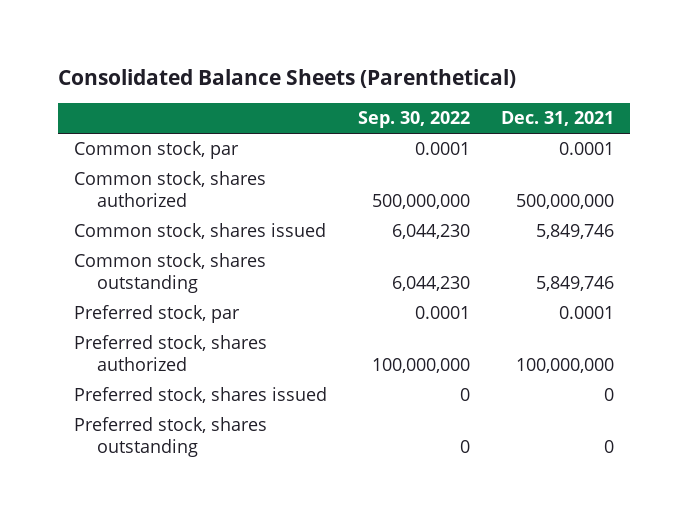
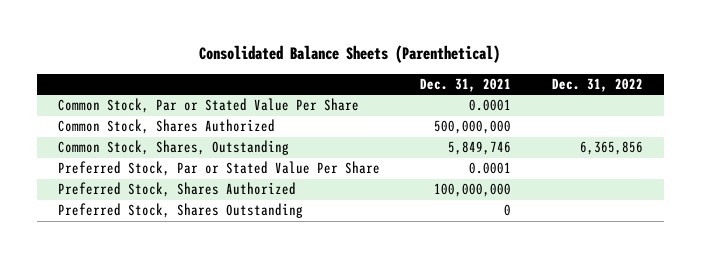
[357,111,470,129] Sep. 30, 2022 -> none
none -> [552,78,644,93] Dec. 31, 2022
[73,223,326,240] Common stock, shares issued -> none
[73,387,327,404] Preferred stock, shares issued -> none
[73,141,239,160] Common stock, par -> [57,98,359,114] Common Stock, Par or Stated Value Per Share
[73,171,266,208] Common stock, shares authorized -> [57,119,275,135] Common Stock, Shares Authorized
[73,253,266,294] Common stock, shares outstanding -> [57,140,289,156] Common Stock, Shares, Outstanding
[73,305,240,324] Preferred stock, par -> [57,161,380,177] Preferred Stock, Par or Stated Value Per Share
[73,335,267,372] Preferred stock, shares authorized -> [57,182,296,198] Preferred Stock, Shares Authorized
[73,417,267,458] Preferred stock, shares outstanding -> [57,203,303,219] Preferred Stock, Shares Outstanding

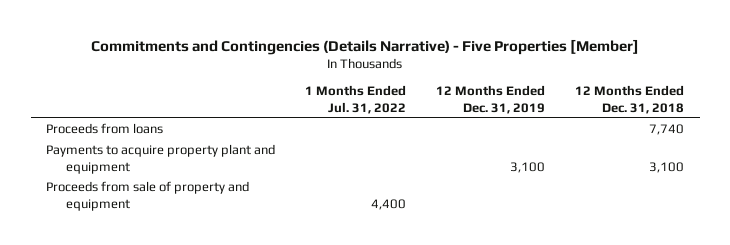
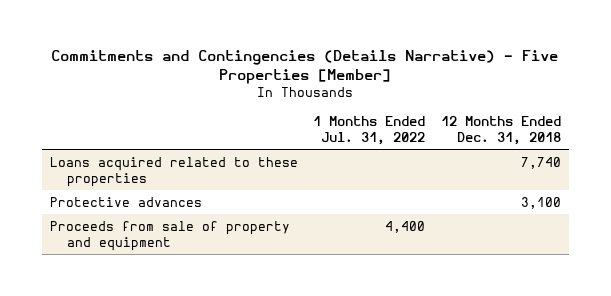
[436,85,546,114] 12 Months Ended Dec. 31, 2019 -> none
[45,123,163,135] Proceeds from loans -> [49,156,298,187] Loans acquired related to these properties
[45,144,275,174] Payments to acquire property plant and equipment -> [49,196,202,207] Protective advances

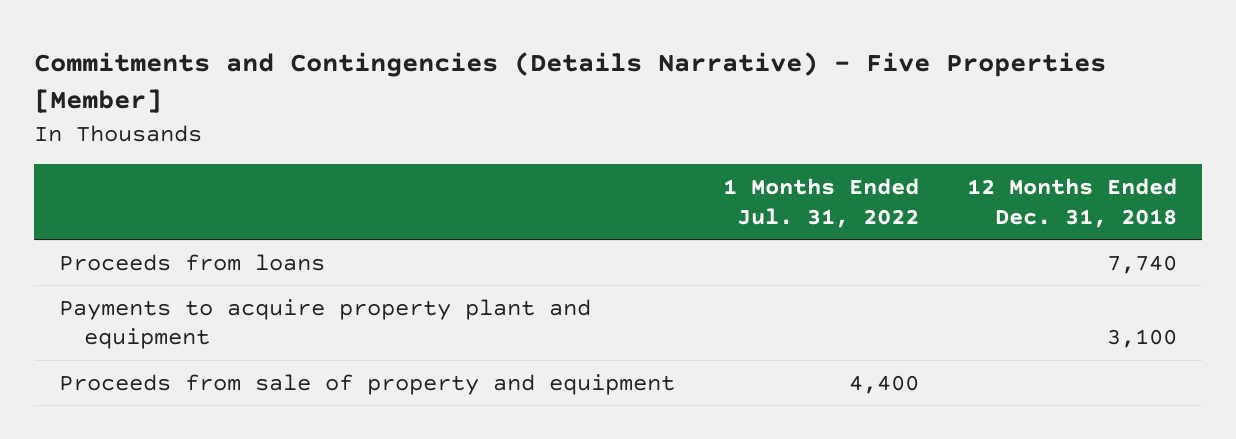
[49,156,298,187] Loans acquired related to these properties -> [58,253,325,271] Proceeds from loans
[49,196,202,207] Protective advances -> [58,298,591,350] Payments to acquire property plant and equipment

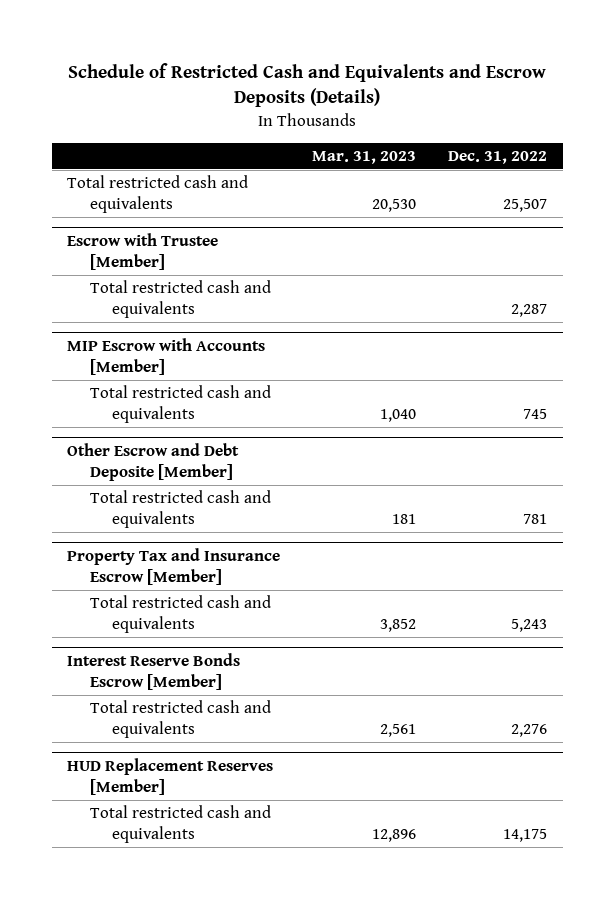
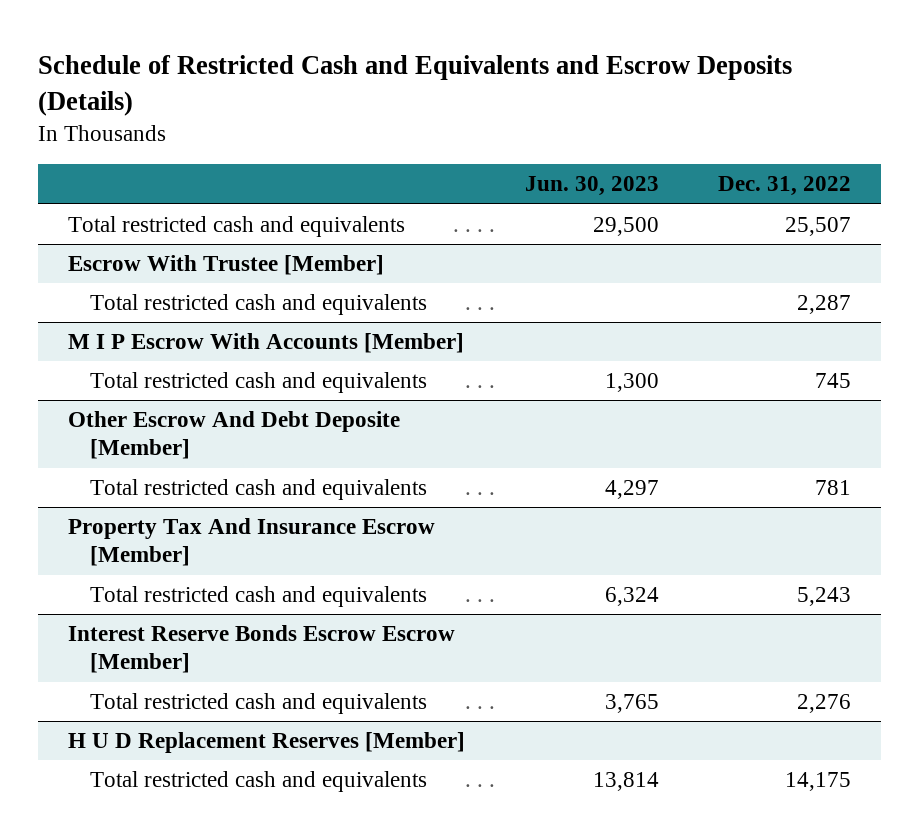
[312,150,417,164] Mar. 31, 2023 -> none
none -> [524,176,659,197] Jun. 30, 2023
[67,232,219,271] Escrow with Trustee [Member] -> [68,255,385,276] Escrow With Trustee [Member]
[67,337,266,376] MIP Escrow with Accounts [Member] -> [68,333,465,354] M I P Escrow With Accounts [Member]
[67,442,240,482] Other Escrow and Debt Deposite [Member] -> [68,411,401,460] Other Escrow And Debt Deposite [Member]
[67,547,281,586] Property Tax and Insurance Escrow [Member] -> [68,518,436,567] Property Tax And Insurance Escrow [Member]
[67,652,241,691] Interest Reserve Bonds Escrow [Member] -> [68,625,456,674] Interest Reserve Bonds Escrow Escrow [Member]
[67,757,274,796] HUD Replacement Reserves [Member] -> [68,732,466,754] H U D Replacement Reserves [Member]

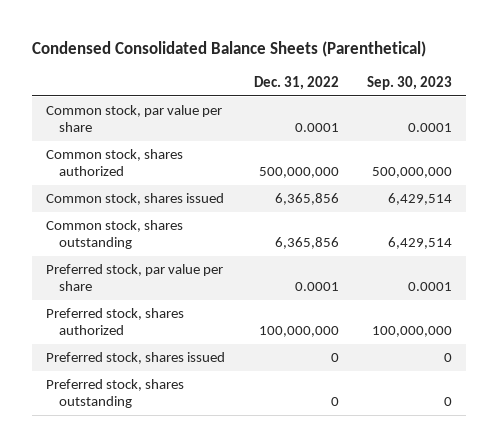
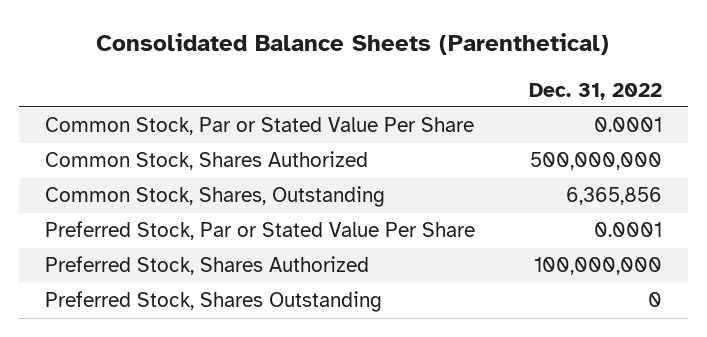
[32,41,427,58] Condensed Consolidated Balance Sheets (Parenthetical) -> [96,33,610,56] Consolidated Balance Sheets (Parenthetical)
[367,75,453,90] Sep. 30, 2023 -> none
[46,193,225,206] Common stock, shares issued -> none
[46,352,226,365] Preferred stock, shares issued -> none
[46,105,223,132] Common stock, par value per share -> [45,117,475,136] Common Stock, Par or Stated Value Per Share
[46,149,184,176] Common stock, shares authorized -> [45,151,369,171] Common Stock, Shares Authorized
[46,220,184,249] Common stock, shares outstanding -> [45,186,386,208] Common Stock, Shares, Outstanding
[46,264,224,291] Preferred stock, par value per share -> [45,221,476,241] Preferred Stock, Par or Stated Value Per Share
[46,308,185,335] Preferred stock, shares authorized -> [45,256,370,276] Preferred Stock, Shares Authorized
[46,379,185,408] Preferred stock, shares outstanding -> [45,291,383,313] Preferred Stock, Shares Outstanding

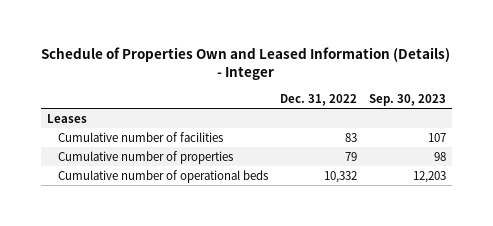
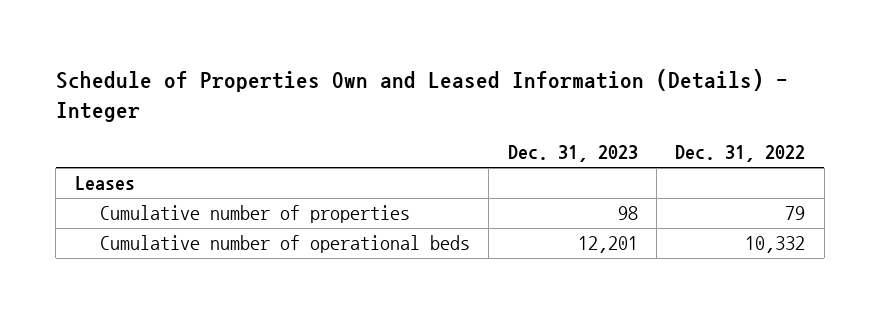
[368,93,446,106] Sep. 30, 2023 -> none
none -> [507,145,638,163] Dec. 31, 2023
[57,131,223,142] Cumulative number of facilities -> none

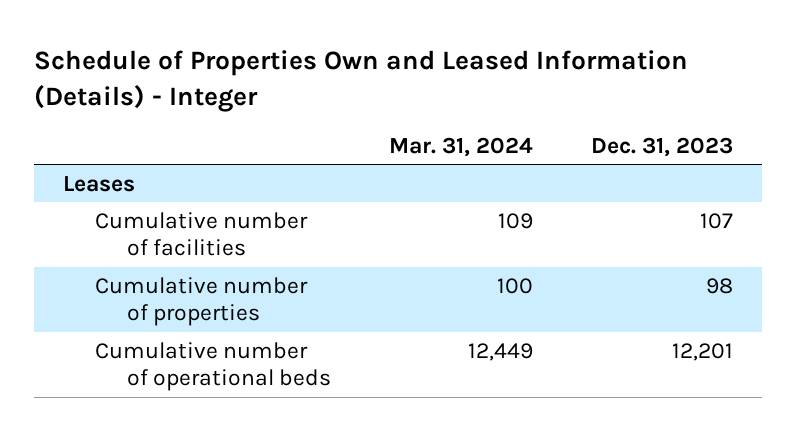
[675,145,806,163] Dec. 31, 2022 -> none
none -> [388,137,533,158] Mar. 31, 2024
none -> [94,211,308,257] Cumulative number of facilities

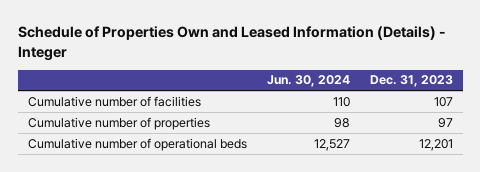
[388,137,533,158] Mar. 31, 2024 -> none
none -> [266,75,350,88] Jun. 30, 2024
[62,175,135,192] Leases -> none
[705,277,733,294] 98 -> [437,117,453,128] 97

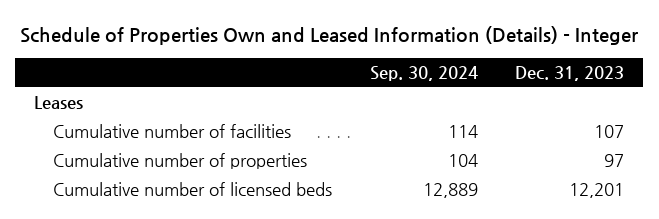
[266,75,350,88] Jun. 30, 2024 -> none
none -> [369,66,478,82] Sep. 30, 2024
none -> [34,96,84,110] Leases
[27,137,247,151] Cumulative number of operational beds -> [52,182,332,197] Cumulative number of licensed beds

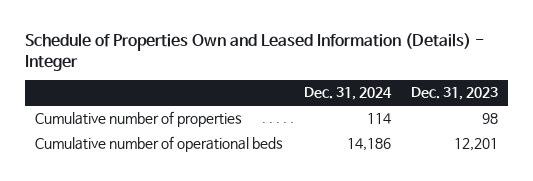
[369,66,478,82] Sep. 30, 2024 -> none
none -> [303,87,392,101] Dec. 31, 2024
[34,96,84,110] Leases -> none
[52,124,291,139] Cumulative number of facilities -> none
[604,154,625,168] 97 -> [481,113,498,125] 98
[52,182,332,197] Cumulative number of licensed beds -> [35,136,284,153] Cumulative number of operational beds

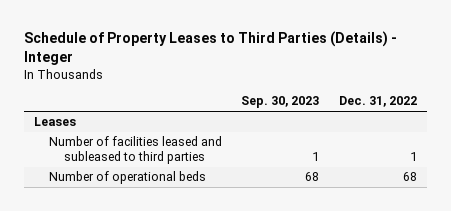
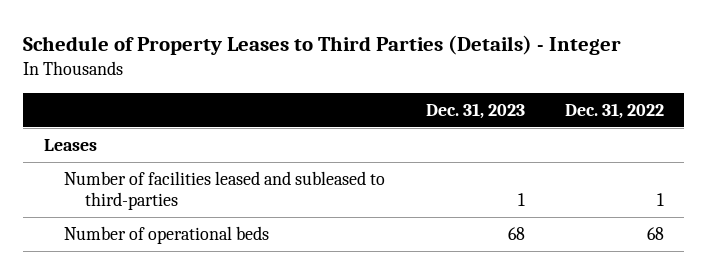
[241,96,320,109] Sep. 30, 2023 -> none
none -> [425,102,525,119] Dec. 31, 2023
[49,136,223,164] Number of facilities leased and subleased to third parties -> [64,170,386,210] Number of facilities leased and subleased to third-parties

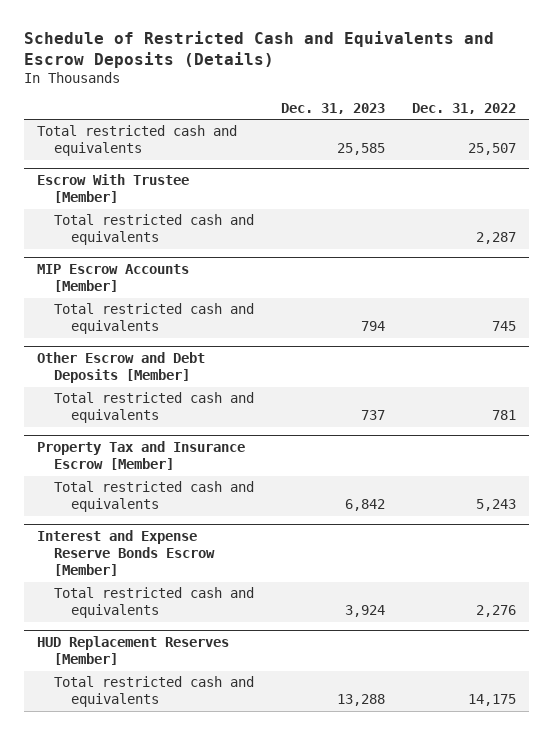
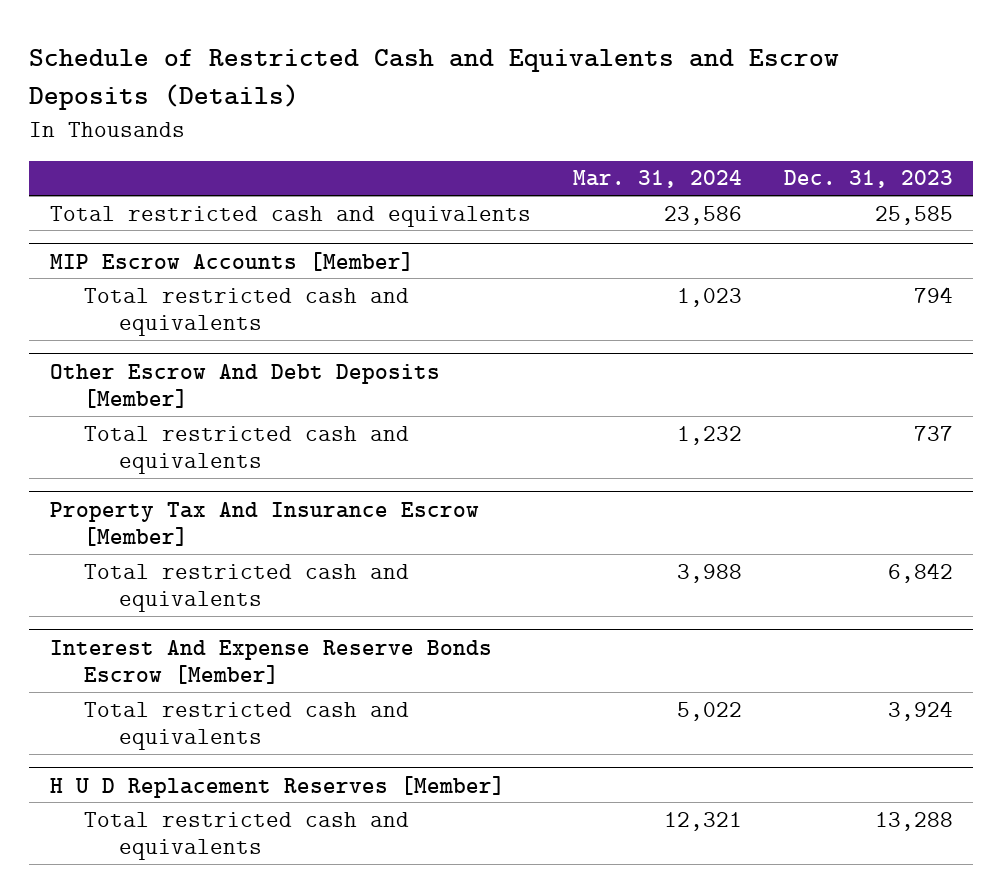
[411,102,516,114] Dec. 31, 2022 -> none
none -> [572,170,742,189] Mar. 31, 2024
[37,173,190,203] Escrow With Trustee [Member] -> none
[53,214,254,246] Total restricted cash and equivalents -> none
[37,351,206,383] Other Escrow and Debt Deposits [Member] -> [49,363,440,409] Other Escrow And Debt Deposits [Member]
[37,440,246,470] Property Tax and Insurance Escrow [Member] -> [49,501,479,547] Property Tax And Insurance Escrow [Member]
[37,529,215,577] Interest and Expense Reserve Bonds Escrow [Member] -> [49,639,492,685] Interest And Expense Reserve Bonds Escrow [Member]
[37,635,230,665] HUD Replacement Reserves [Member] -> [49,775,505,798] H U D Replacement Reserves [Member]

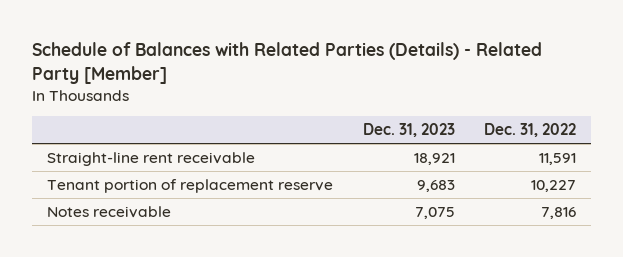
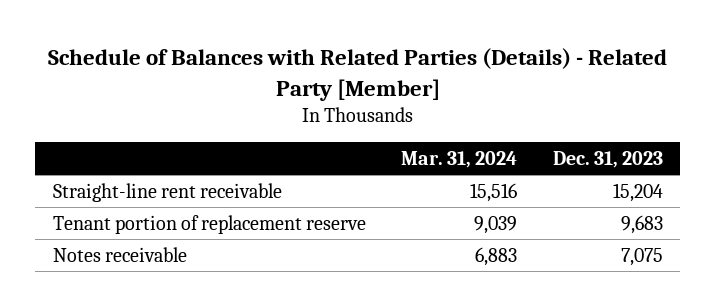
[484,123,577,138] Dec. 31, 2022 -> none
none -> [401,150,518,168] Mar. 31, 2024
[413,153,455,166] 18,921 -> [612,182,663,202] 15,204

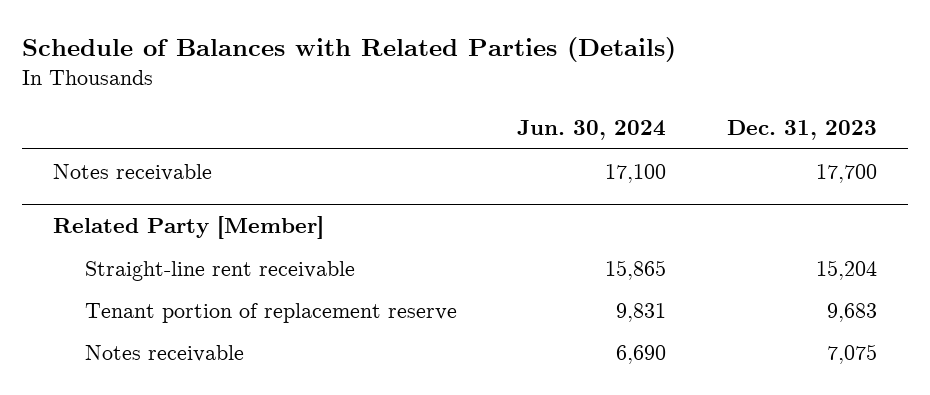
[47,48,667,101] Schedule of Balances with Related Parties (Details) - Related Party [Member] -> [22,36,677,62] Schedule of Balances with Related Parties (Details)
[401,150,518,168] Mar. 31, 2024 -> none
none -> [517,120,667,141] Jun. 30, 2024
none -> [52,163,212,181] Notes receivable
none -> [52,216,324,240] Related Party [Member]

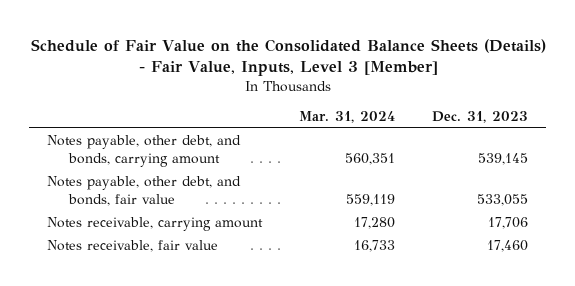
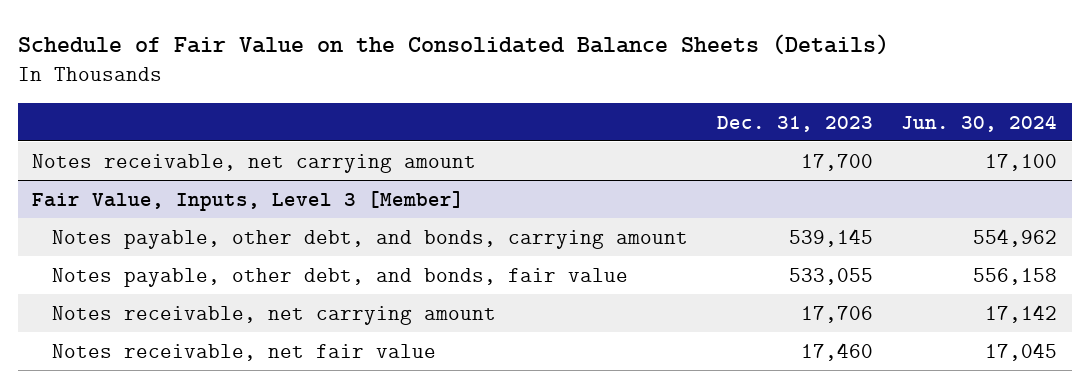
[30,38,546,77] Schedule of Fair Value on the Consolidated Balance Sheets (Details) - Fair Value, Inputs, Level 3 [Member] -> [17,33,889,55] Schedule of Fair Value on the Consolidated Balance Sheets (Details)
[299,110,396,123] Mar. 31, 2024 -> none
none -> [901,114,1058,132] Jun. 30, 2024
none -> [32,153,477,173] Notes receivable, net carrying amount
none -> [32,190,465,211] Fair Value, Inputs, Level 3 [Member]
[47,217,264,232] Notes receivable, carrying amount -> [52,305,497,325] Notes receivable, net carrying amount
[47,240,219,253] Notes receivable, fair value -> [52,343,437,361] Notes receivable, net fair value

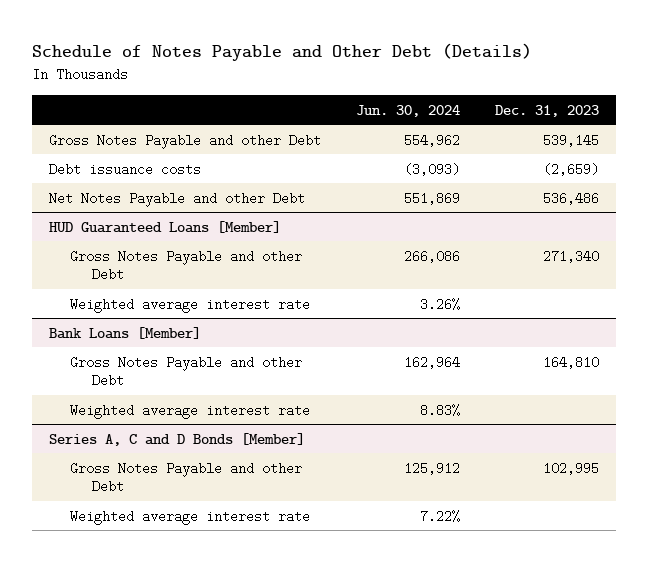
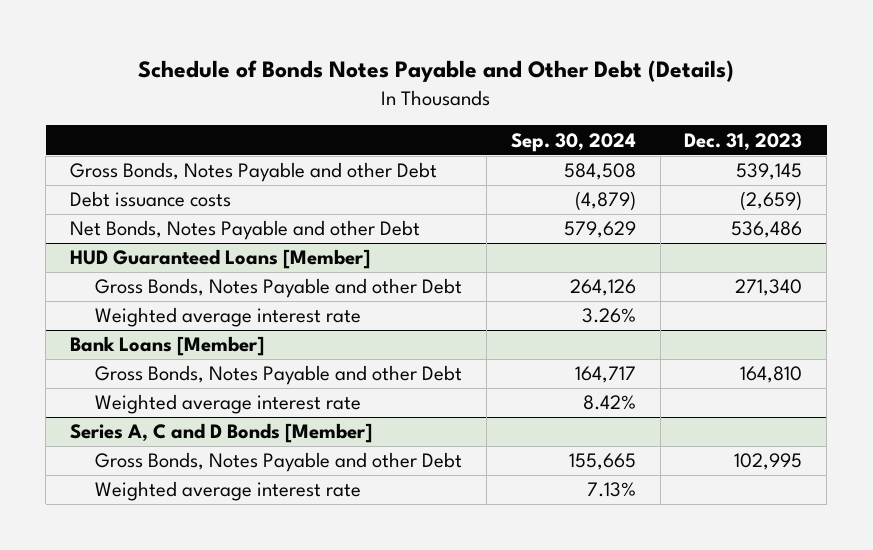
[31,42,532,61] Schedule of Notes Payable and Other Debt (Details) -> [138,60,735,83] Schedule of Bonds Notes Payable and Other Debt (Details)
[355,104,460,117] Jun. 30, 2024 -> none
none -> [510,132,636,152] Sep. 30, 2024
[49,133,322,149] Gross Notes Payable and other Debt -> [70,162,438,183] Gross Bonds, Notes Payable and other Debt
[49,191,306,207] Net Notes Payable and other Debt -> [70,220,421,241] Net Bonds, Notes Payable and other Debt
[70,249,303,282] Gross Notes Payable and other Debt -> [95,278,463,299] Gross Bonds, Notes Payable and other Debt
[70,355,303,388] Gross Notes Payable and other Debt -> [95,365,463,386] Gross Bonds, Notes Payable and other Debt
[70,461,303,494] Gross Notes Payable and other Debt -> [95,452,463,473] Gross Bonds, Notes Payable and other Debt

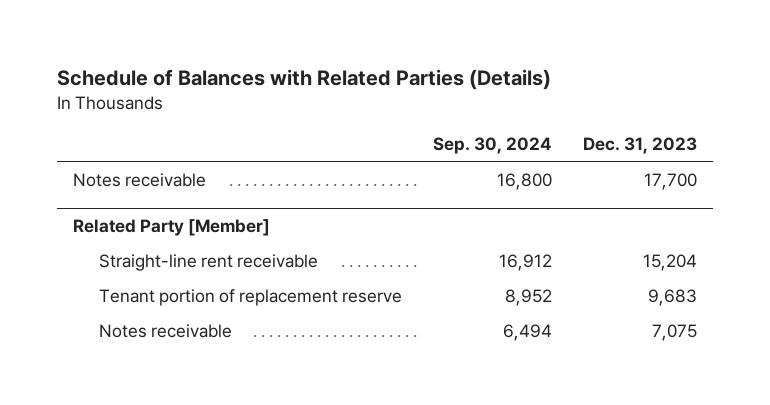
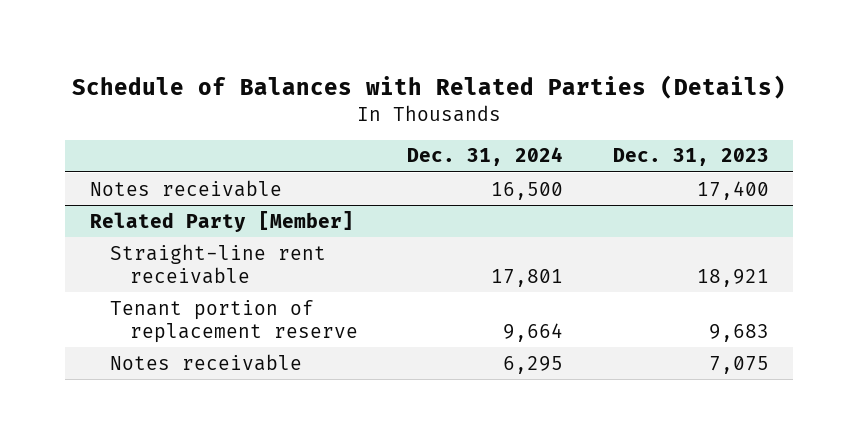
[432,137,552,155] Sep. 30, 2024 -> none
none -> [407,147,564,167] Dec. 31, 2024
[644,172,698,190] 17,700 -> [696,180,769,200] 17,400
[643,253,698,271] 15,204 -> [696,268,769,287] 18,921

